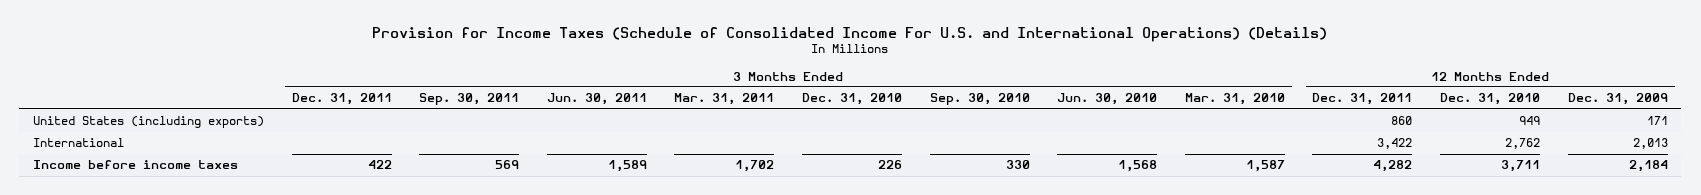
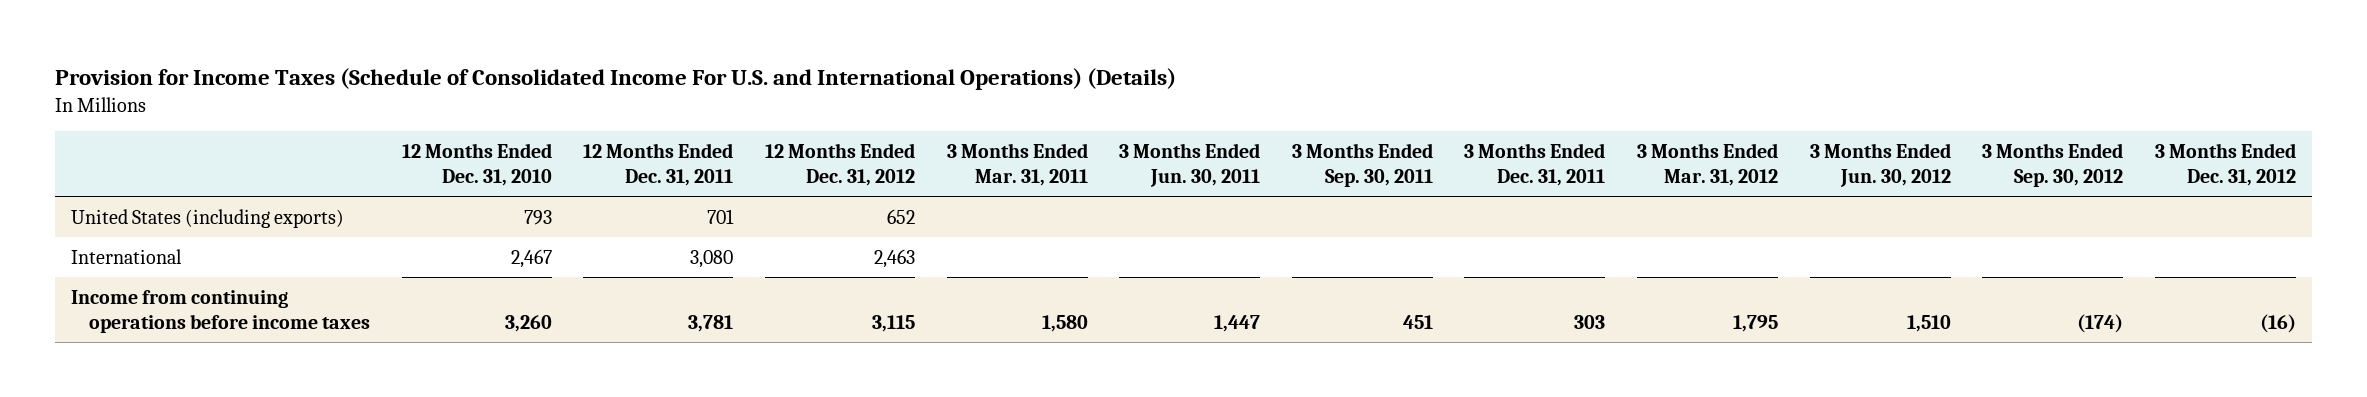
[802,93,903,106] Dec. 31, 2010 -> none
[929,93,1030,106] Sep. 30, 2010 -> none
[1057,93,1158,106] Jun. 30, 2010 -> none
[1184,93,1285,106] Mar. 31, 2010 -> none
[1567,93,1668,106] Dec. 31, 2009 -> none
none -> [765,142,916,186] 12 Months Ended Dec. 31, 2012
none -> [1636,142,1778,186] 3 Months Ended Mar. 31, 2012
none -> [1809,142,1951,187] 3 Months Ended Jun. 30, 2012
none -> [1982,142,2124,187] 3 Months Ended Sep. 30, 2012
none -> [2154,142,2296,186] 3 Months Ended Dec. 31, 2012
[1391,116,1413,126] 860 -> [707,208,735,224] 701
[1519,116,1541,126] 949 -> [523,209,552,225] 793
[1377,138,1413,150] 3,422 -> [690,249,734,268] 3,080
[1505,138,1541,150] 2,762 -> [510,248,552,268] 2,467
[32,160,238,170] Income before income taxes -> [70,289,371,333] Income from continuing operations before income taxes
[367,160,392,170] 422 -> [1574,314,1606,329] 303
[495,160,520,170] 569 -> [1402,314,1433,329] 451
[607,160,647,173] 1,589 -> [1214,314,1261,332] 1,447
[735,160,775,173] 1,702 -> [1041,314,1088,332] 1,580
[1373,160,1413,173] 4,282 -> [688,314,734,332] 3,781
[1501,160,1541,173] 3,711 -> [504,314,552,332] 3,260

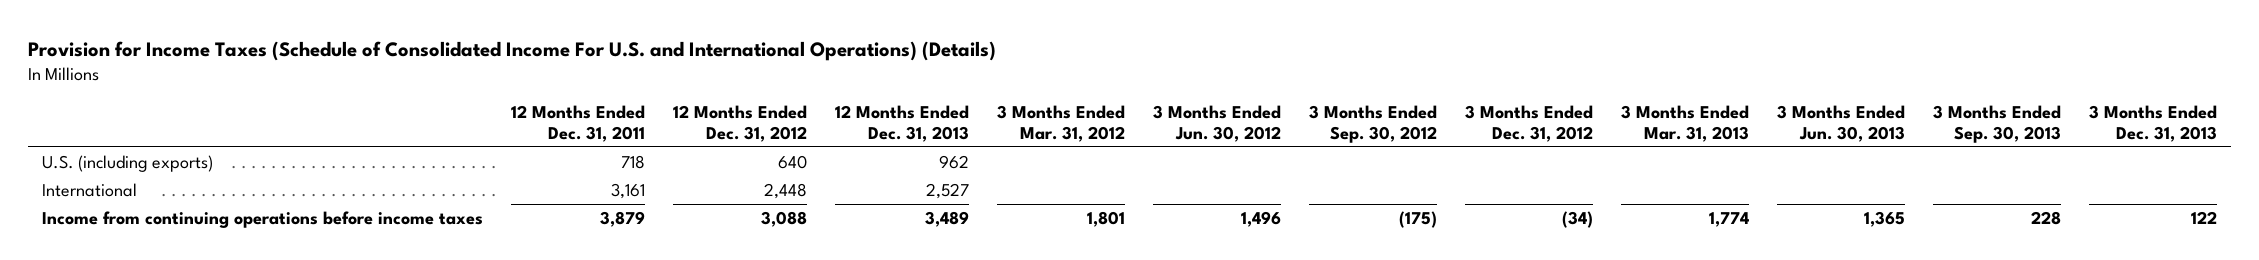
[401,142,552,186] 12 Months Ended Dec. 31, 2010 -> none
[946,142,1088,186] 3 Months Ended Mar. 31, 2011 -> none
[1119,142,1261,187] 3 Months Ended Jun. 30, 2011 -> none
[1291,142,1433,187] 3 Months Ended Sep. 30, 2011 -> none
[1464,142,1606,186] 3 Months Ended Dec. 31, 2011 -> none
none -> [835,104,970,142] 12 Months Ended Dec. 31, 2013
none -> [1620,104,1749,142] 3 Months Ended Mar. 31, 2013
none -> [1776,104,1905,142] 3 Months Ended Jun. 30, 2013
none -> [1932,104,2061,143] 3 Months Ended Sep. 30, 2013
none -> [2088,104,2217,142] 3 Months Ended Dec. 31, 2013
[70,208,344,228] United States (including exports) -> [42,154,214,172] U.S. (including exports)
[707,208,735,224] 701 -> [621,154,646,169] 718
[887,208,916,224] 652 -> [778,154,808,169] 640
[690,249,734,268] 3,080 -> [611,182,646,199] 3,161
[874,248,916,268] 2,463 -> [764,182,808,199] 2,448
[688,314,734,332] 3,781 -> [600,210,646,227] 3,879
[872,314,916,332] 3,115 -> [761,210,808,227] 3,088
[1732,314,1778,332] 1,795 -> [1086,210,1125,227] 1,801
[1906,314,1951,332] 1,510 -> [1240,210,1281,227] 1,496
[2077,313,2124,333] (174) -> [1398,210,1437,228] (175)
[2259,313,2296,333] (16) -> [1561,210,1593,228] (34)

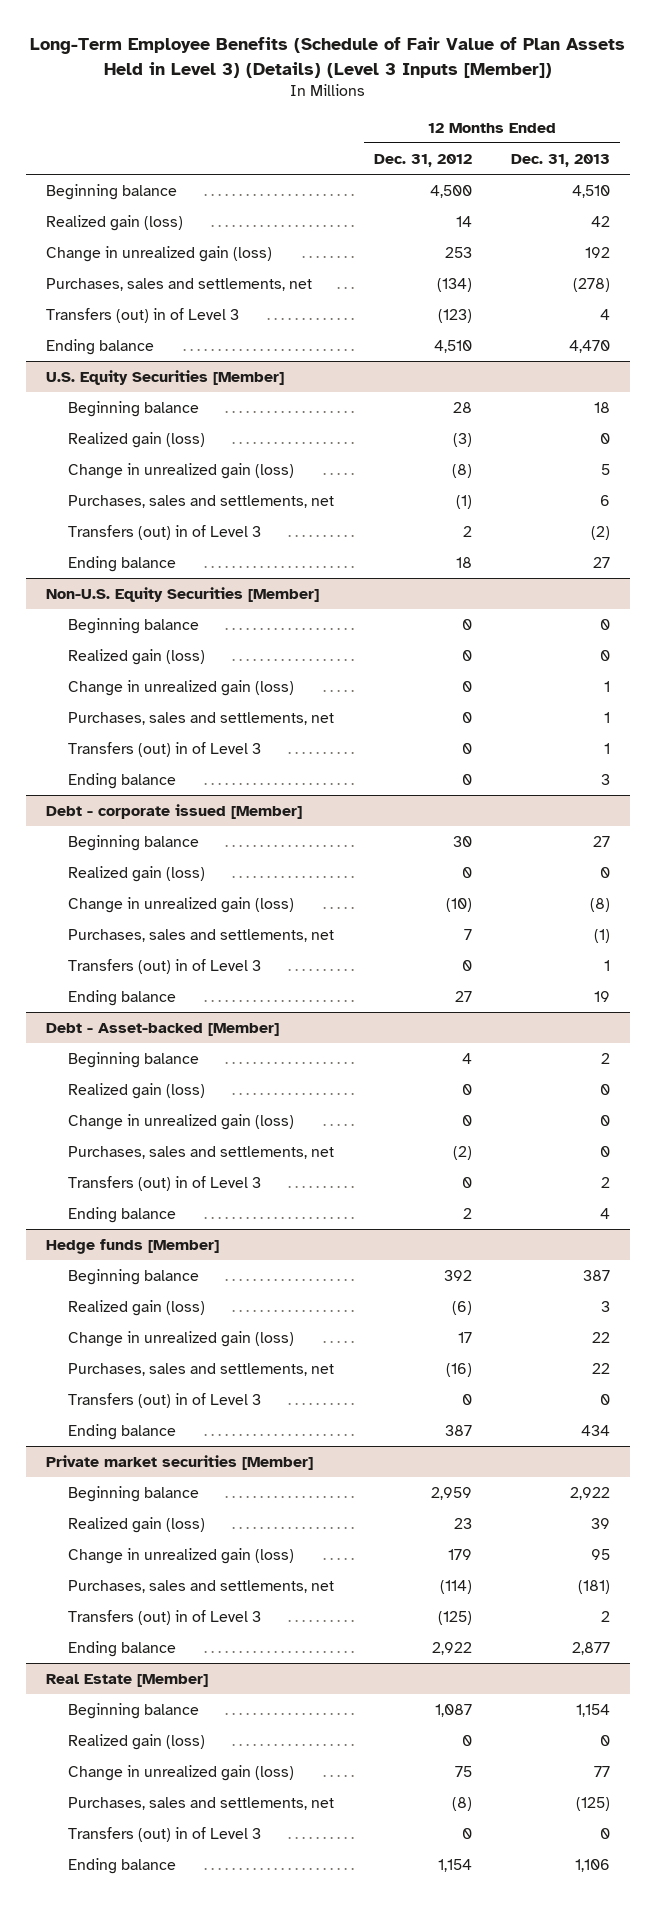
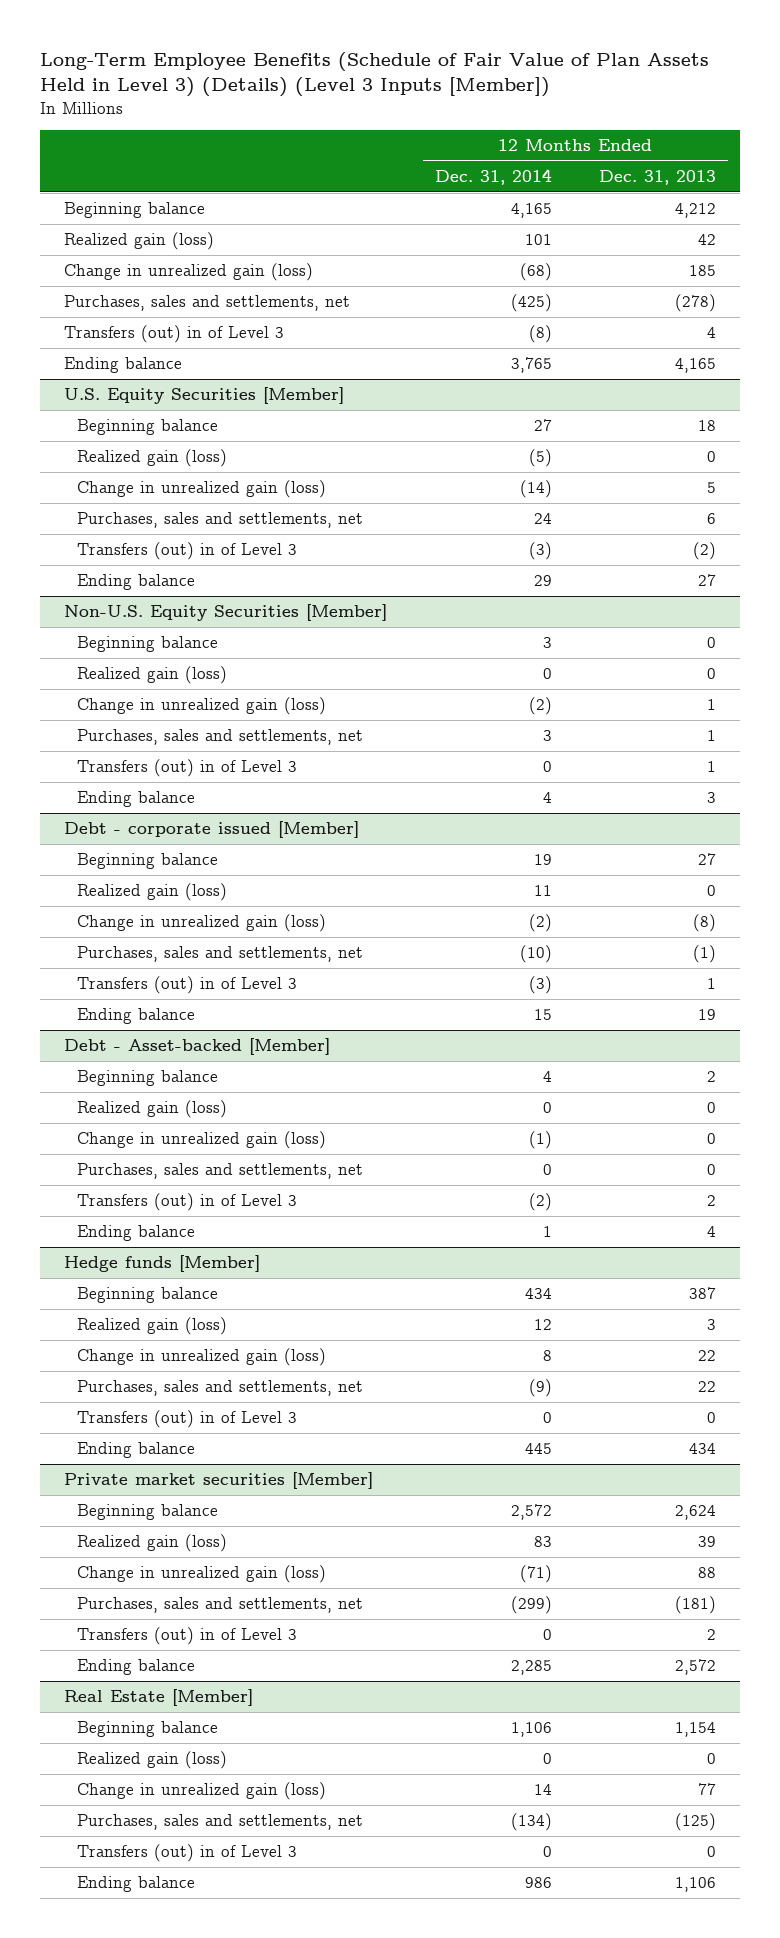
[373,153,472,167] Dec. 31, 2012 -> none
none -> [434,168,552,185] Dec. 31, 2014
[572,184,611,198] 4,510 -> [675,203,717,219] 4,212
[585,246,611,258] 192 -> [689,265,717,277] 185
[569,339,611,353] 4,470 -> [675,358,717,374] 4,165
[570,1486,611,1500] 2,922 -> [675,1505,717,1521] 2,624
[591,1548,611,1560] 95 -> [698,1567,717,1579] 88
[572,1641,611,1655] 2,877 -> [675,1659,717,1676] 2,572

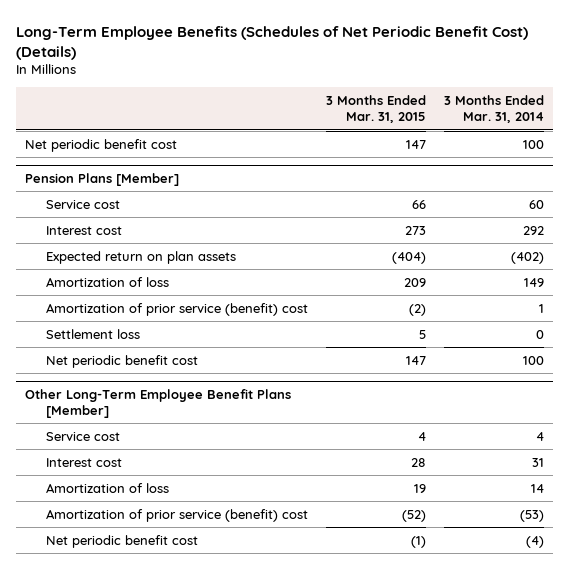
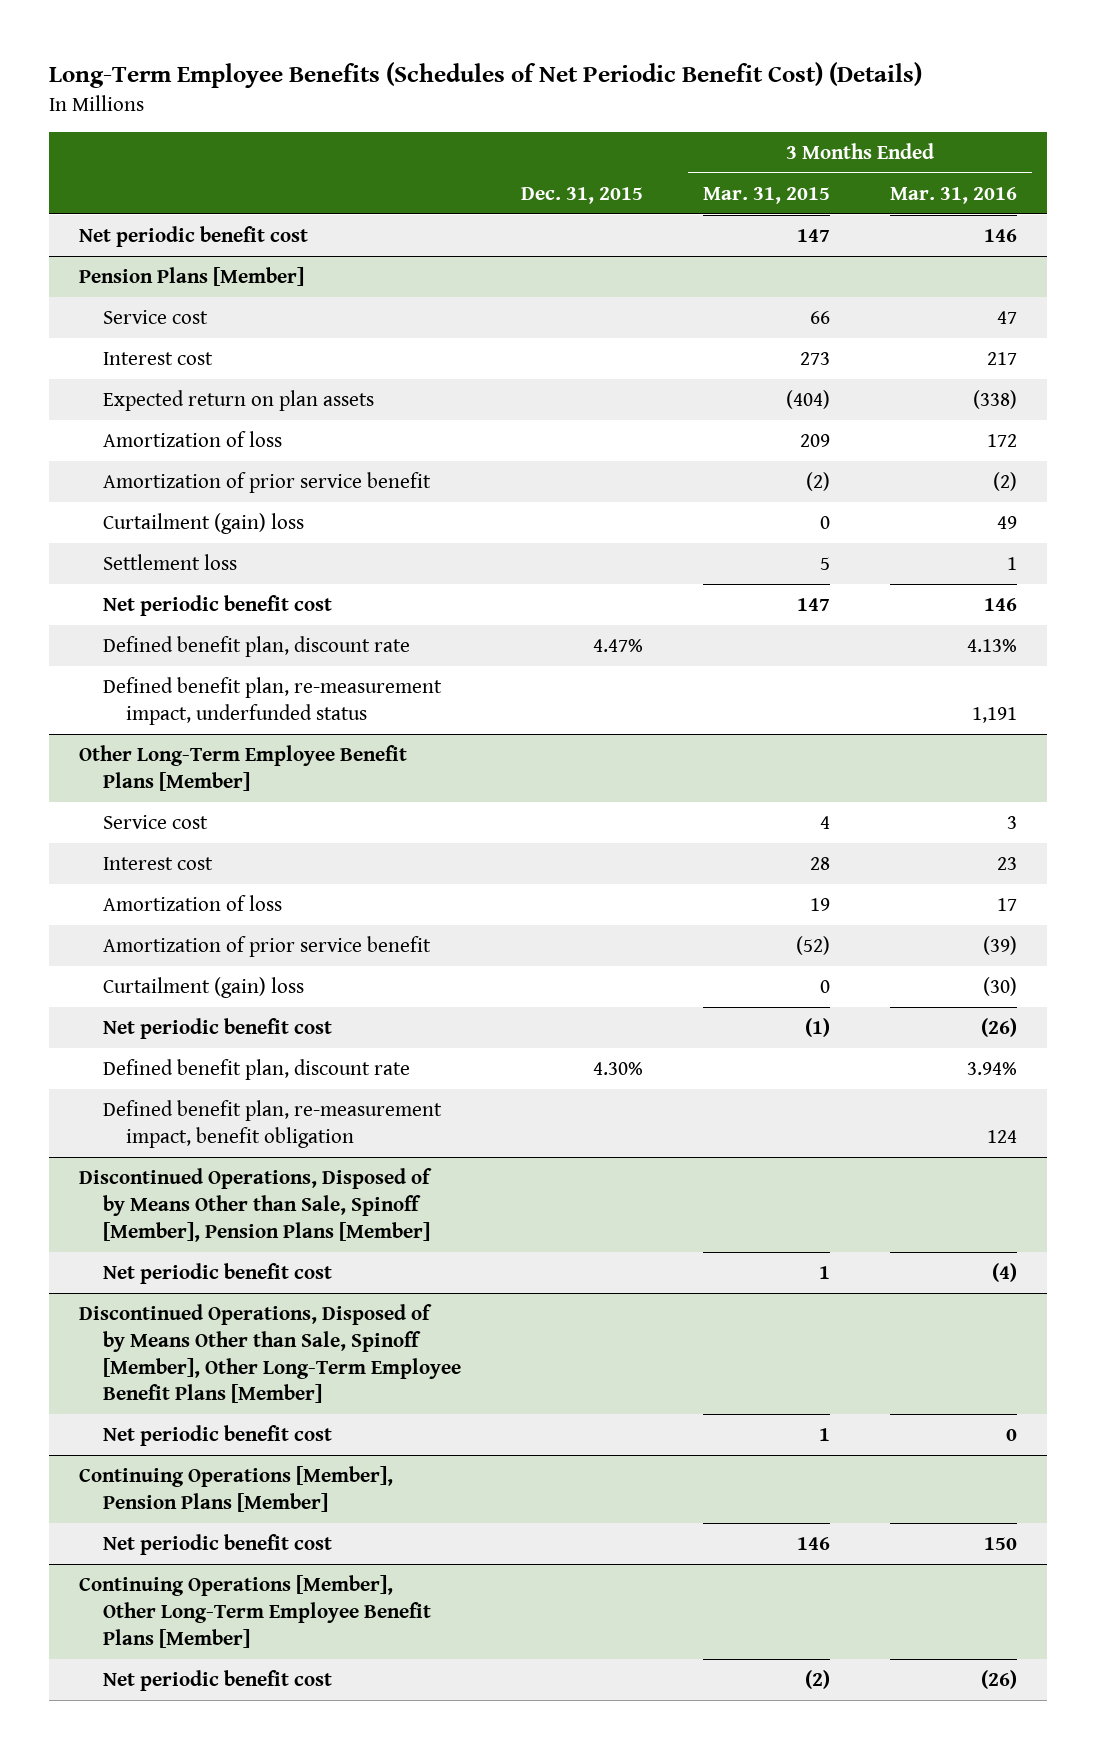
[443,95,544,124] 3 Months Ended Mar. 31, 2014 -> none
none -> [520,187,643,205] Dec. 31, 2015
none -> [889,187,1017,205] Mar. 31, 2016
[46,302,309,316] Amortization of prior service (benefit) cost -> [102,472,431,494] Amortization of prior service benefit
none -> [102,513,304,535] Curtailment (gain) loss
none -> [102,636,410,658] Defined benefit plan, discount rate
none -> [102,677,442,725] Defined benefit plan, re-measurement impact, underfunded status
[46,508,309,522] Amortization of prior service (benefit) cost -> [102,936,431,958] Amortization of prior service benefit
none -> [102,977,304,999] Curtailment (gain) loss
none -> [102,1059,410,1081] Defined benefit plan, discount rate
none -> [102,1100,442,1148] Defined benefit plan, re-measurement impact, benefit obligation
none -> [79,1168,433,1242] Discontinued Operations, Disposed of by Means Other than Sale, Spinoff [Member], Pension Plans [Member]
none -> [102,1263,332,1285] Net periodic benefit cost
none -> [79,1304,461,1404] Discontinued Operations, Disposed of by Means Other than Sale, Spinoff [Member], Other Long-Term Employee Benefit Plans [Member]
none -> [102,1425,332,1447] Net periodic benefit cost
none -> [79,1466,394,1512] Continuing Operations [Member], Pension Plans [Member]
none -> [102,1534,332,1556] Net periodic benefit cost
none -> [79,1575,431,1648] Continuing Operations [Member], Other Long-Term Employee Benefit Plans [Member]
none -> [102,1670,332,1692] Net periodic benefit cost

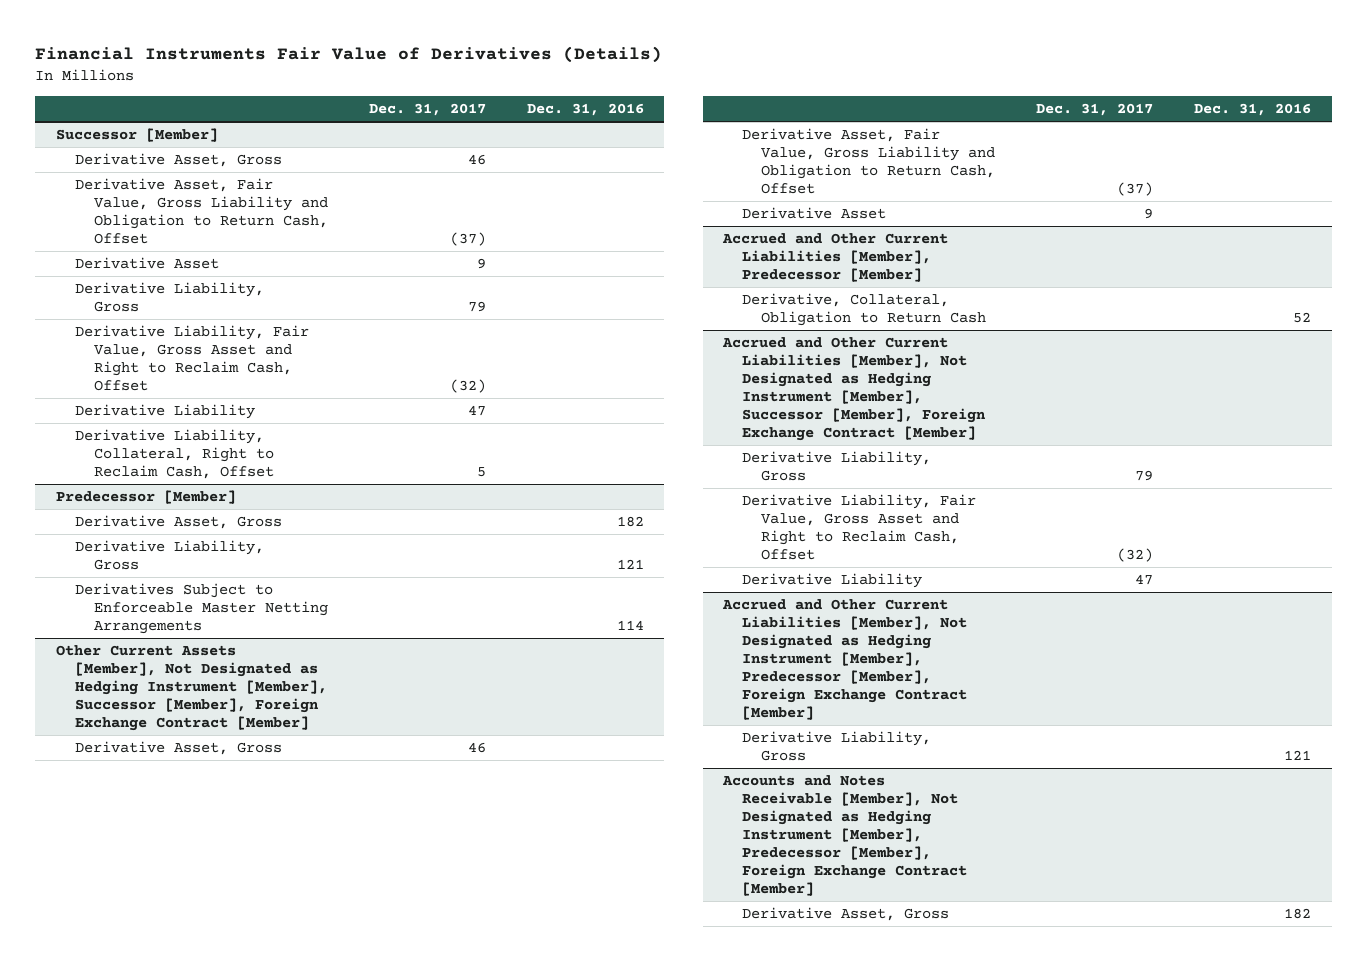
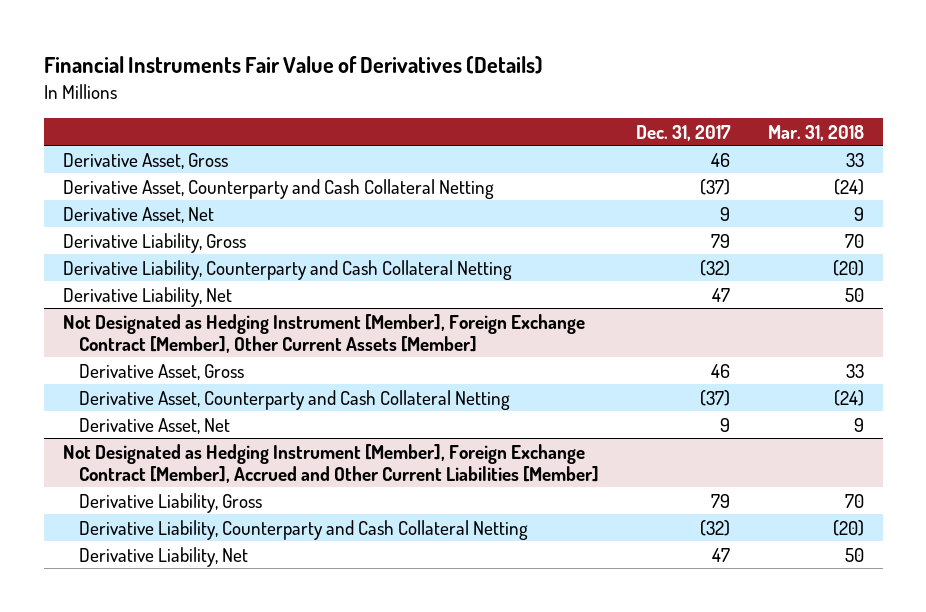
[526,103,644,117] Dec. 31, 2016 -> none
none -> [767,124,864,141] Mar. 31, 2018
[55,128,218,143] Successor [Member] -> none
[74,178,328,244] Derivative Asset, Fair Value, Gross Liability and Obligation to Return Cash, Offset -> [62,178,494,199] Derivative Asset, Counterparty and Cash Collateral Netting
[74,257,219,270] Derivative Asset -> [62,206,214,223] Derivative Asset, Net
[74,429,274,480] Derivative Liability, Collateral, Right to Reclaim Cash, Offset -> none
[55,490,236,505] Predecessor [Member] -> none
[74,515,282,530] Derivative Asset, Gross -> none
[74,540,264,571] Derivative Liability, Gross -> none
[74,583,328,635] Derivatives Subject to Enforceable Master Netting Arrangements -> none
[74,325,309,391] Derivative Liability, Fair Value, Gross Asset and Right to Reclaim Cash, Offset -> [62,259,512,280] Derivative Liability, Counterparty and Cash Collateral Netting
[74,404,255,420] Derivative Liability -> [62,286,232,307] Derivative Liability, Net
[55,645,327,731] Other Current Assets [Member], Not Designated as Hedging Instrument [Member], Successor [Member], Foreign Exchange Contract [Member] -> [62,313,585,353] Not Designated as Hedging Instrument [Member], Foreign Exchange Contract [Member], Other Current Assets [Member]
[722,233,949,283] Accrued and Other Current Liabilities [Member], Predecessor [Member] -> none
[742,293,987,327] Derivative, Collateral, Obligation to Return Cash -> none
[742,128,996,194] Derivative Asset, Fair Value, Gross Liability and Obligation to Return Cash, Offset -> [78,389,510,410] Derivative Asset, Counterparty and Cash Collateral Netting
[742,207,887,220] Derivative Asset -> [78,417,230,434] Derivative Asset, Net
[722,337,987,441] Accrued and Other Current Liabilities [Member], Not Designated as Hedging Instrument [Member], Successor [Member], Foreign Exchange Contract [Member] -> [62,443,599,483] Not Designated as Hedging Instrument [Member], Foreign Exchange Contract [Member], Accrued and Other Current Liabilities [Member]
[722,599,968,720] Accrued and Other Current Liabilities [Member], Not Designated as Hedging Instrument [Member], Predecessor [Member], Foreign Exchange Contract [Member] -> none
[742,731,932,762] Derivative Liability, Gross -> none
[722,775,968,896] Accounts and Notes Receivable [Member], Not Designated as Hedging Instrument [Member], Predecessor [Member], Foreign Exchange Contract [Member] -> none
[742,907,950,922] Derivative Asset, Gross -> none
[742,494,977,560] Derivative Liability, Fair Value, Gross Asset and Right to Reclaim Cash, Offset -> [78,519,528,540] Derivative Liability, Counterparty and Cash Collateral Netting
[742,573,923,589] Derivative Liability -> [78,546,248,567] Derivative Liability, Net

